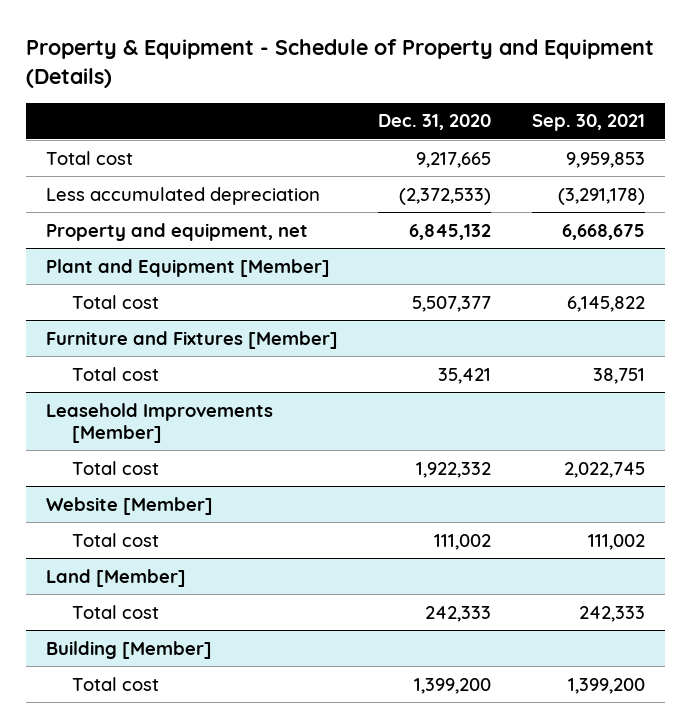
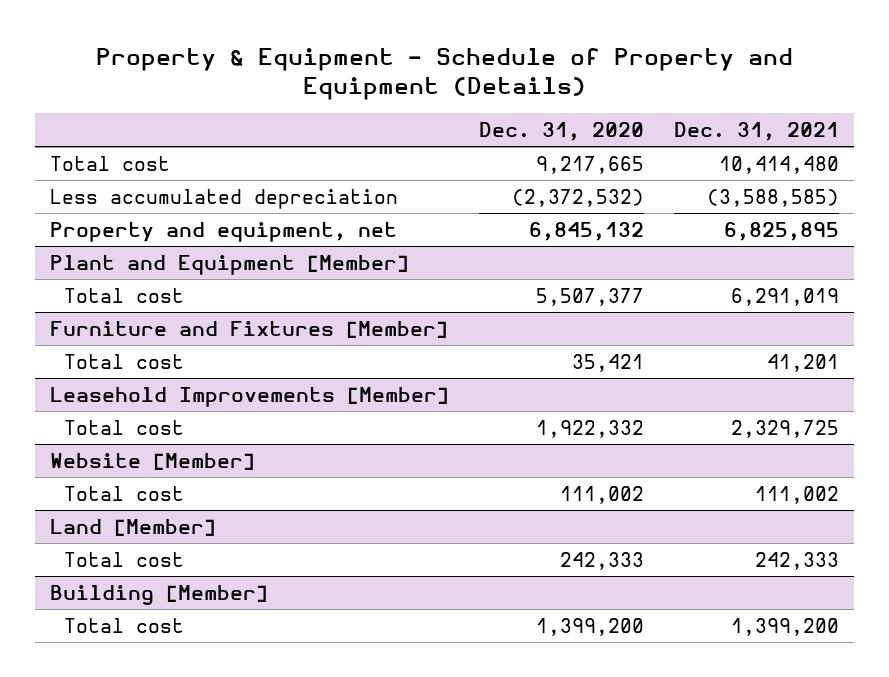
[531,114,645,132] Sep. 30, 2021 -> none
none -> [674,121,840,141] Dec. 31, 2021
[399,187,492,205] (2,372,533) -> [512,188,645,207] (2,372,532)

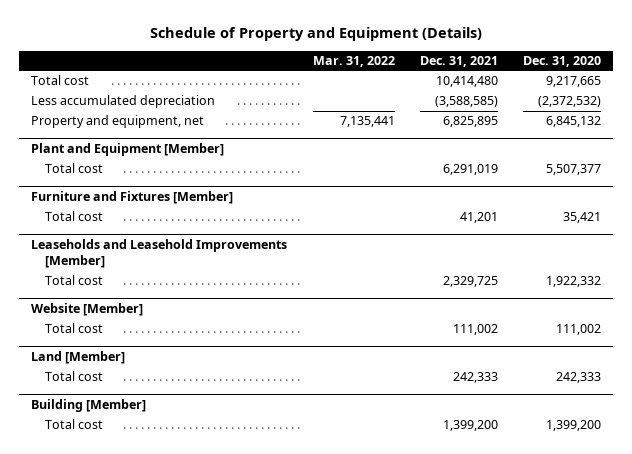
[95,47,793,101] Property & Equipment - Schedule of Property and Equipment (Details) -> [150,27,483,42] Schedule of Property and Equipment (Details)
none -> [312,56,395,68] Mar. 31, 2022
[50,386,450,407] Leasehold Improvements [Member] -> [31,239,288,269] Leaseholds and Leasehold Improvements [Member]

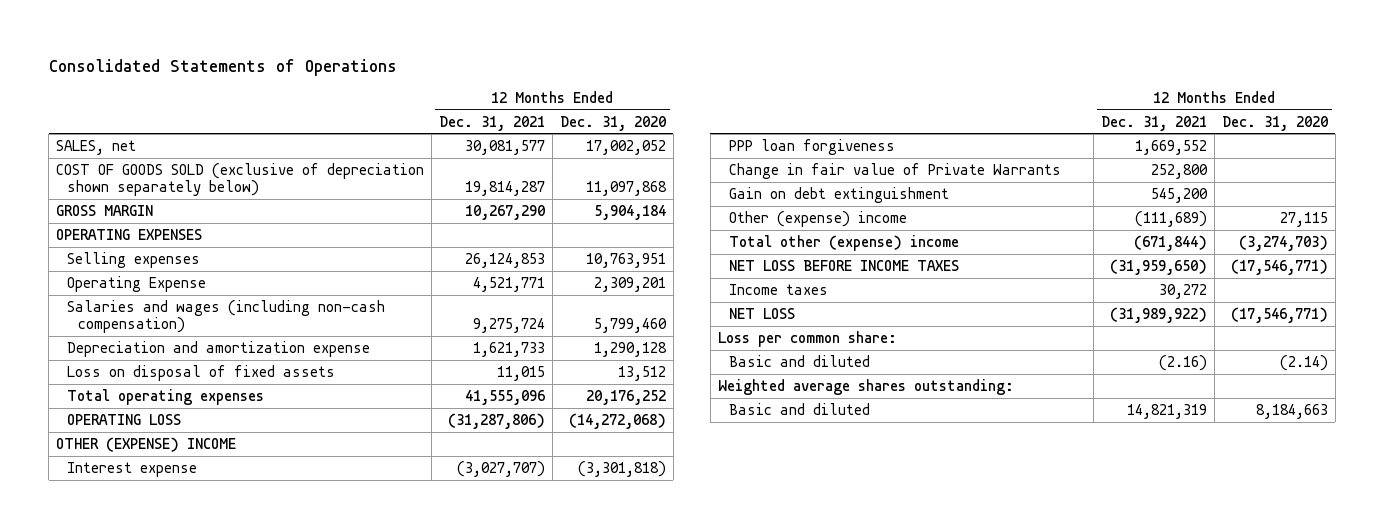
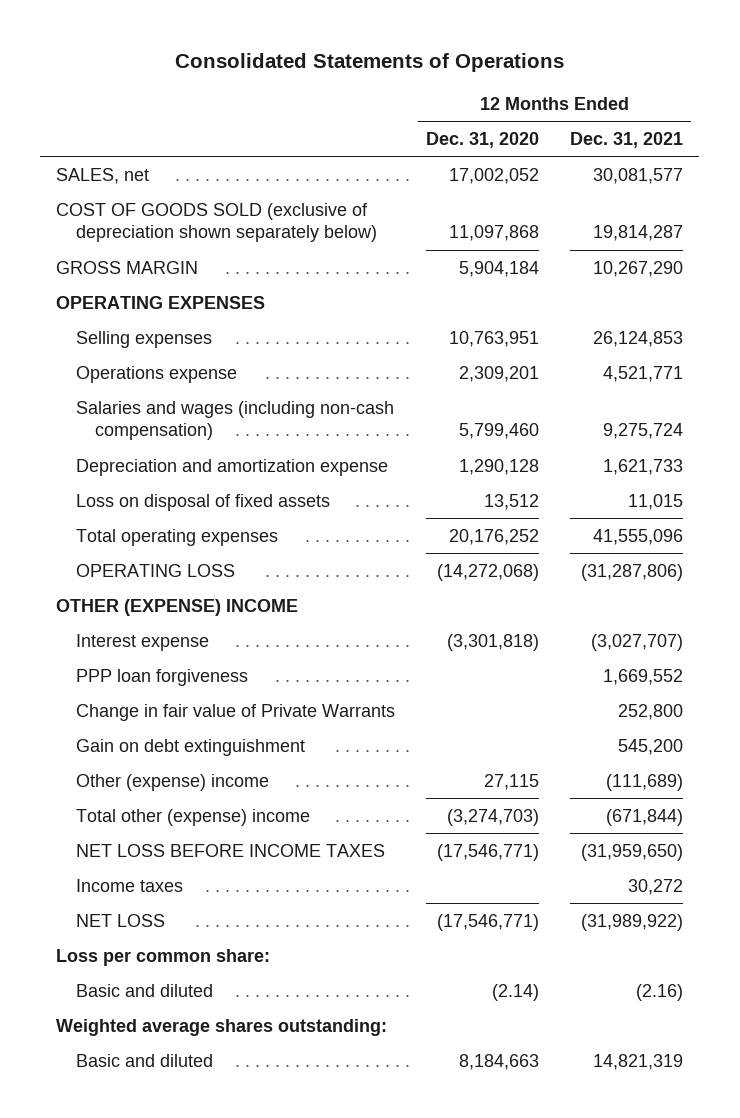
[67,275,207,292] Operating Expense -> [75,365,237,383] Operations expense

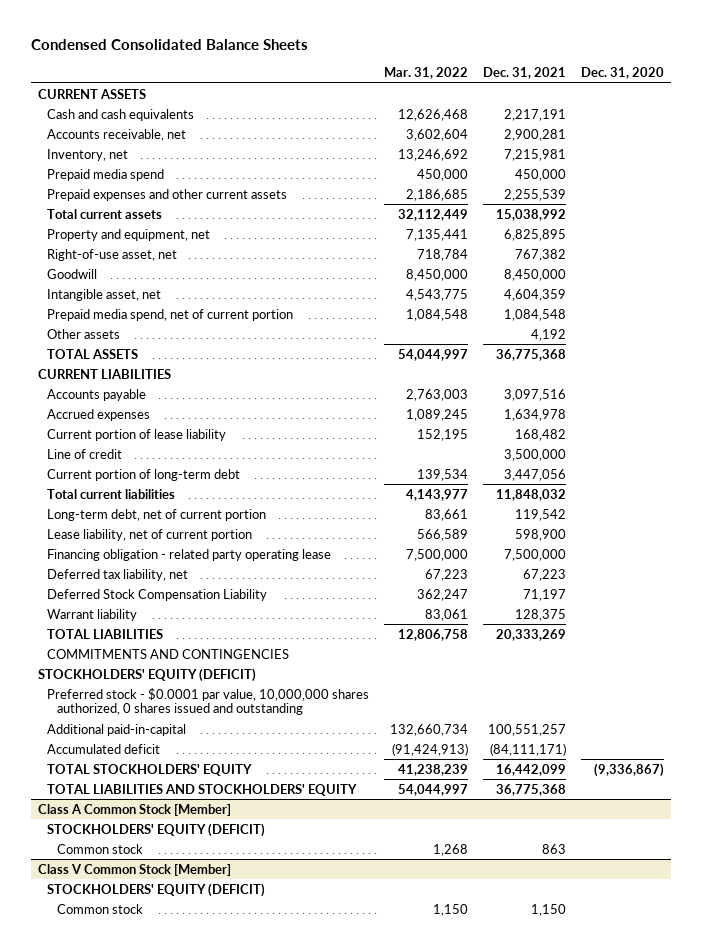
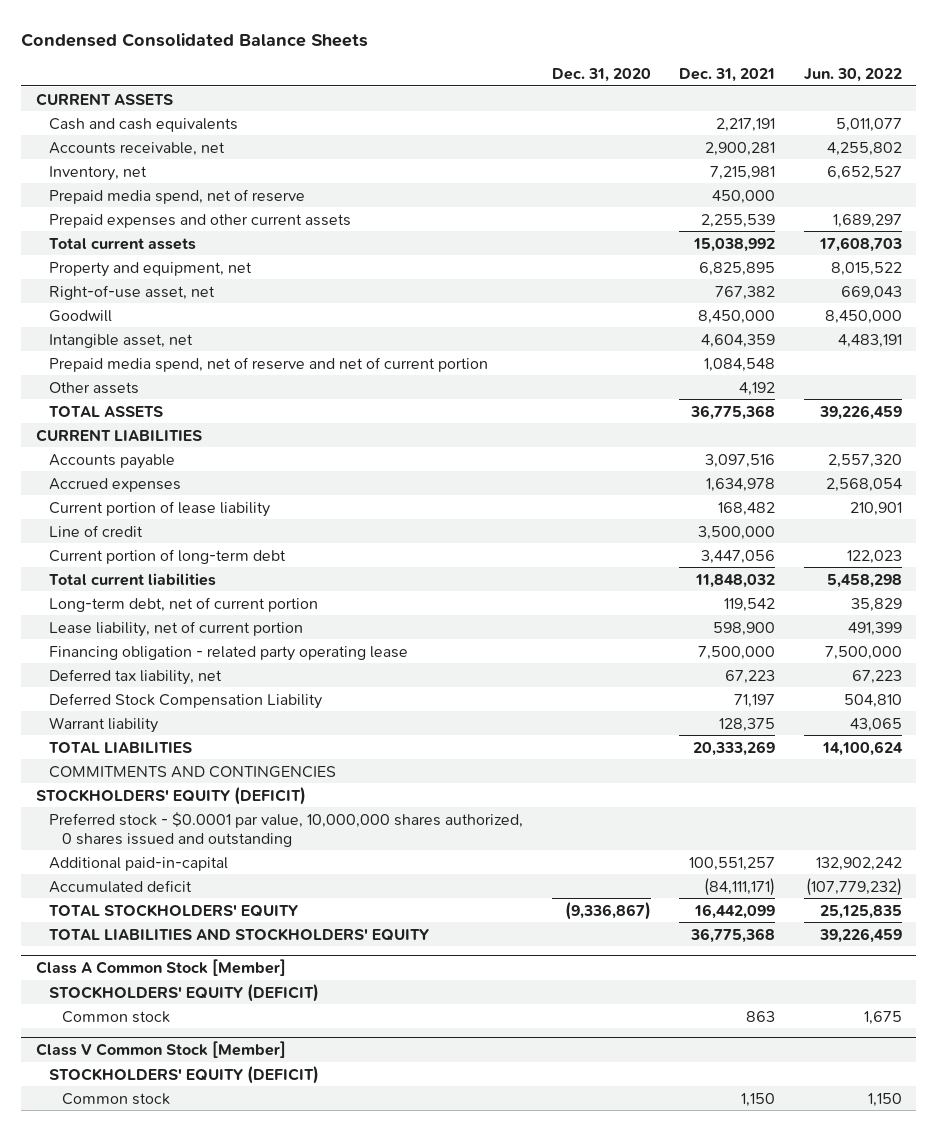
[384,67,469,80] Mar. 31, 2022 -> none
none -> [803,68,902,83] Jun. 30, 2022
[47,168,165,181] Prepaid media spend -> [48,188,305,204] Prepaid media spend, net of reserve
[47,308,294,321] Prepaid media spend, net of current portion -> [48,356,488,372] Prepaid media spend, net of reserve and net of current portion

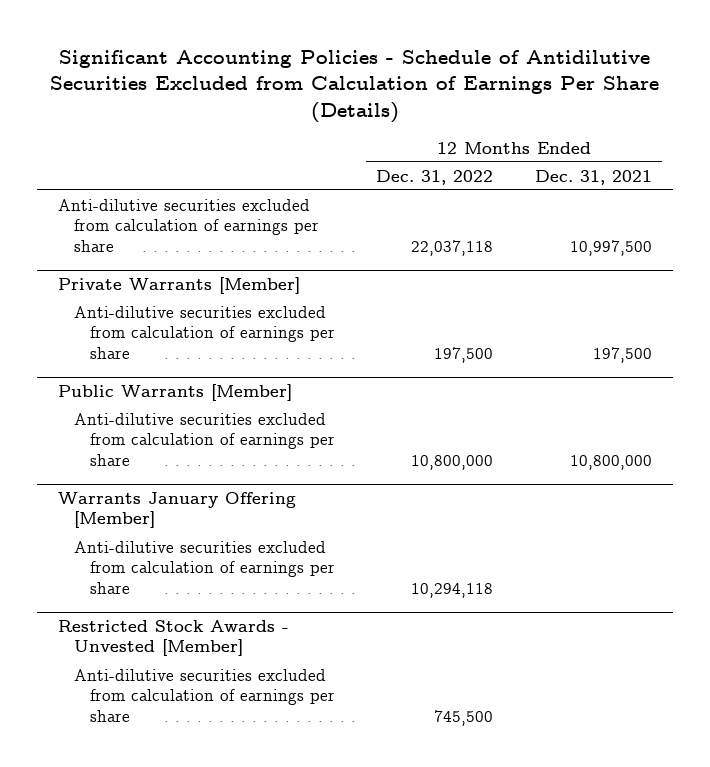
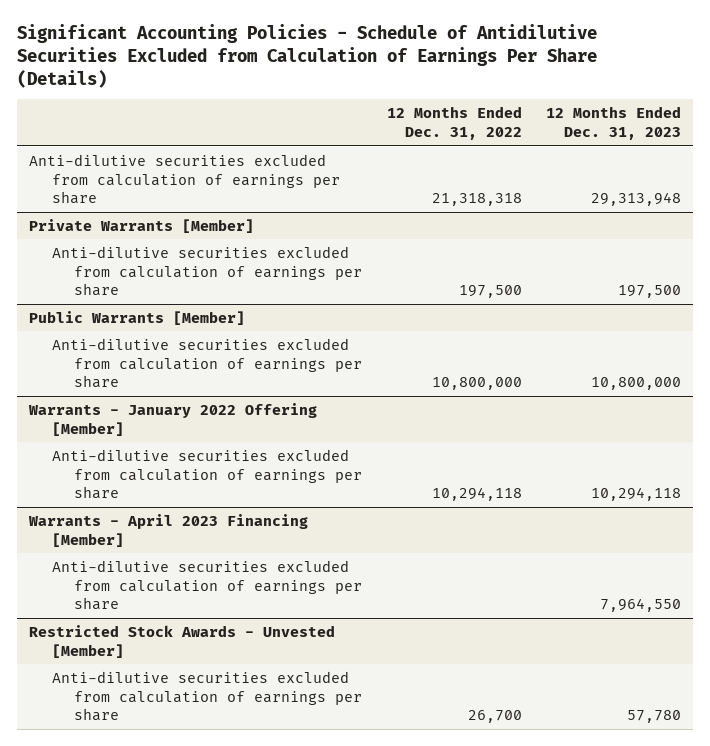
[534,169,652,185] Dec. 31, 2021 -> none
none -> [546,106,682,141] 12 Months Ended Dec. 31, 2023
[411,239,494,256] 22,037,118 -> [431,193,522,207] 21,318,318
[58,492,297,529] Warrants January Offering [Member] -> [27,402,317,436] Warrants - January 2022 Offering [Member]
none -> [27,513,308,547] Warrants - April 2023 Financing [Member]
none -> [51,559,363,611] Anti-dilutive securities excluded from calculation of earnings per share
[434,709,494,726] 745,500 -> [467,710,522,724] 26,700

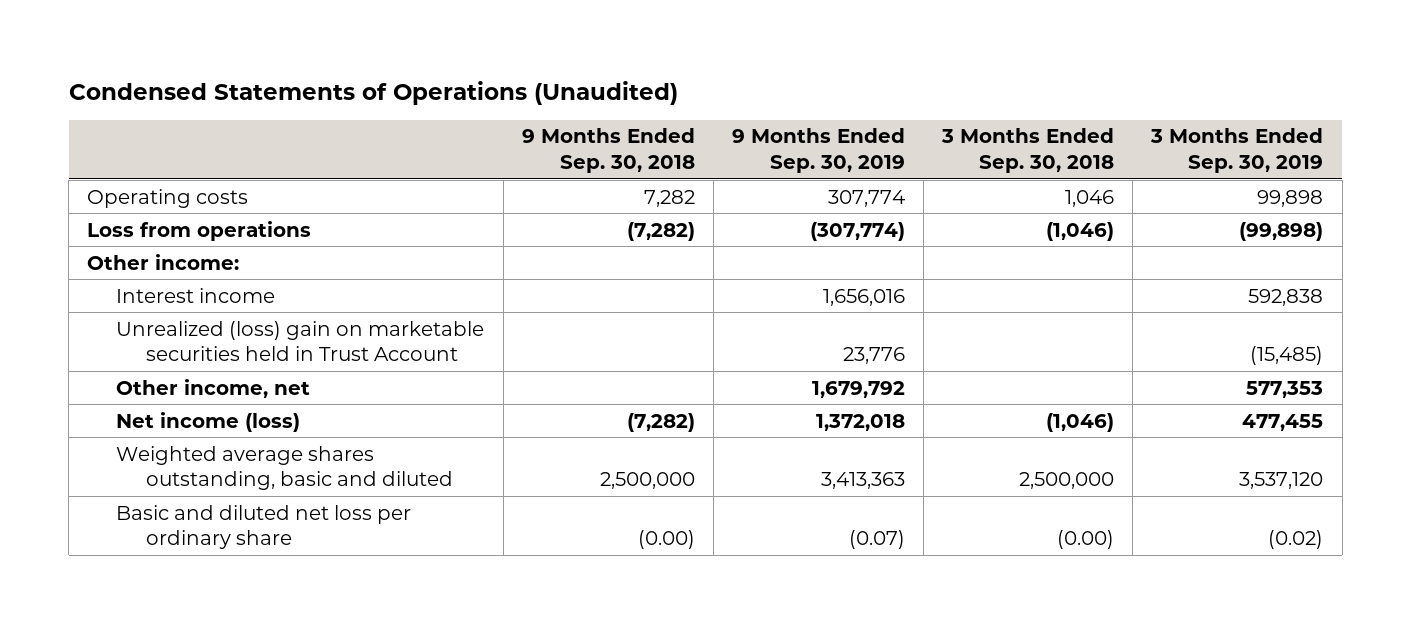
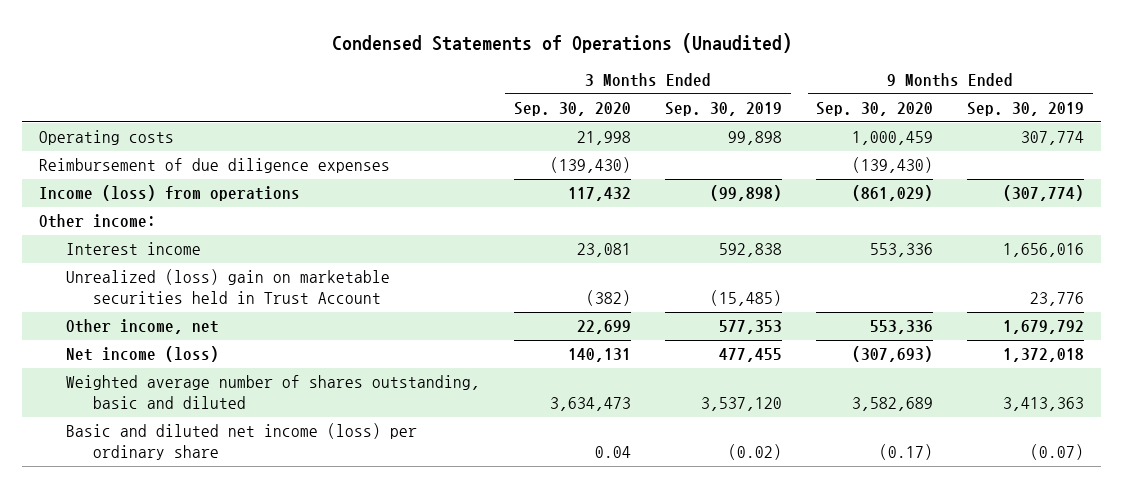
[521,128,695,174] 9 Months Ended Sep. 30, 2018 -> none
[941,128,1115,174] 3 Months Ended Sep. 30, 2018 -> none
none -> [513,102,631,117] Sep. 30, 2020
none -> [816,102,934,117] Sep. 30, 2020
none -> [39,158,391,174] Reimbursement of due diligence expenses
[87,220,312,241] Loss from operations -> [39,185,301,202] Income (loss) from operations
[116,445,453,491] Weighted average shares outstanding, basic and diluted -> [65,375,480,410] Weighted average number of shares outstanding, basic and diluted
[116,504,412,550] Basic and diluted net loss per ordinary share -> [65,423,417,461] Basic and diluted net income (loss) per ordinary share

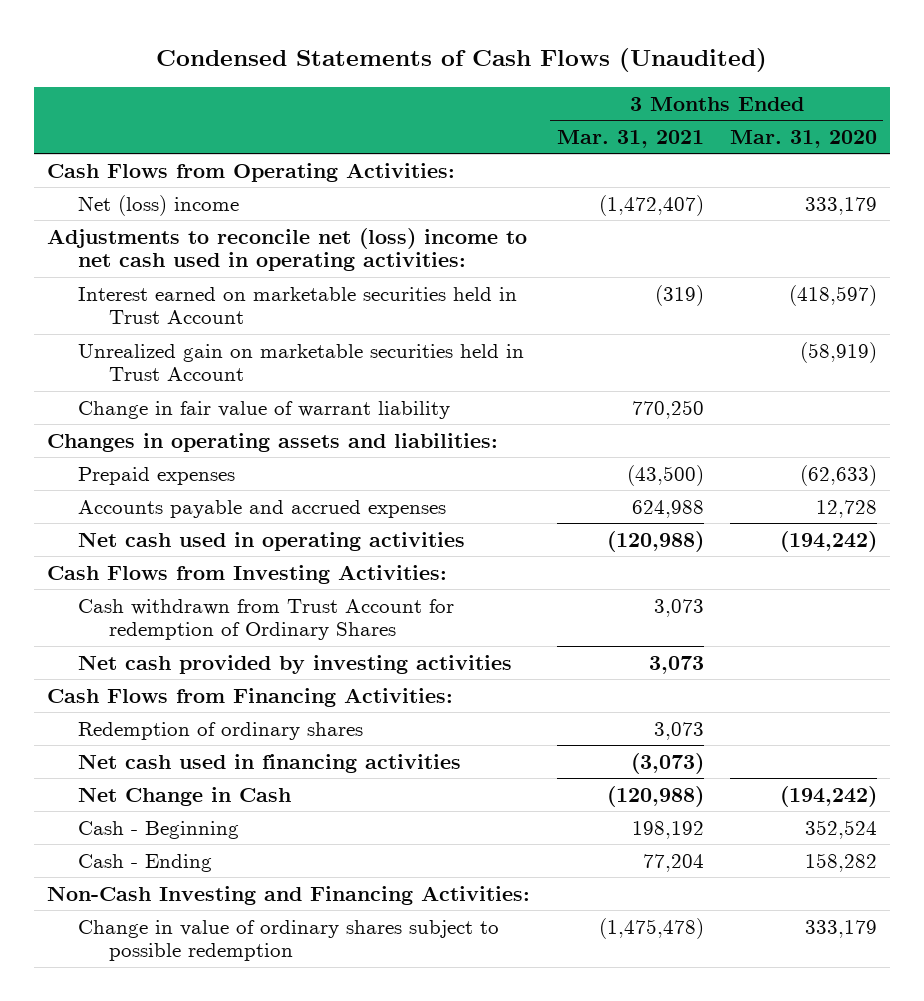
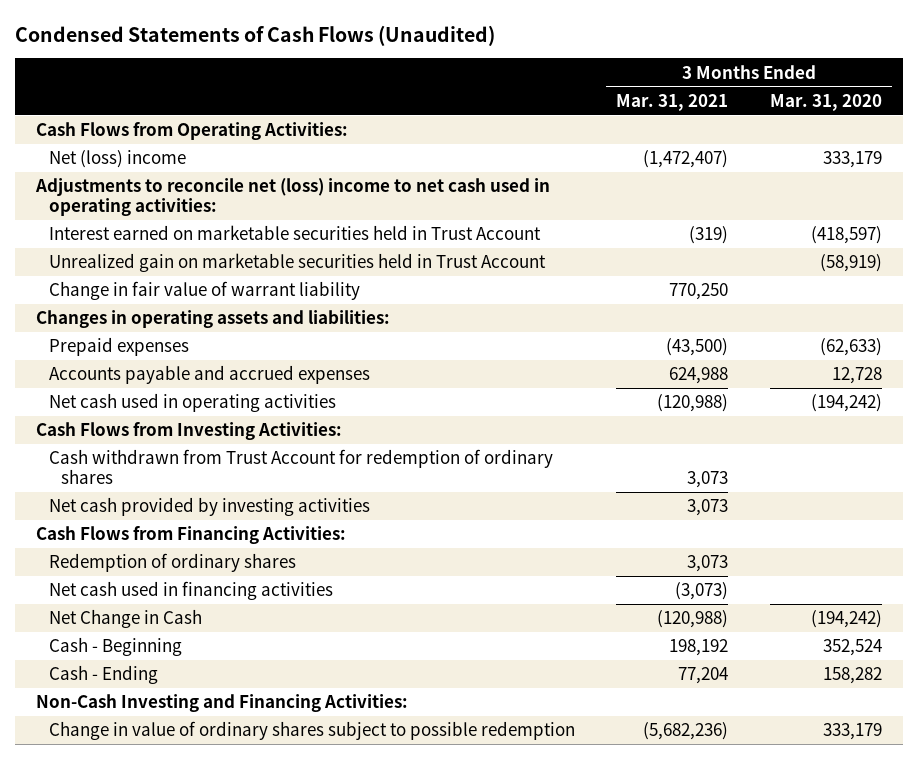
[78,598,455,641] Cash withdrawn from Trust Account for redemption of Ordinary Shares -> [48,449,553,484] Cash withdrawn from Trust Account for redemption of ordinary shares
[598,917,704,939] (1,475,478) -> [643,722,729,741] (5,682,236)

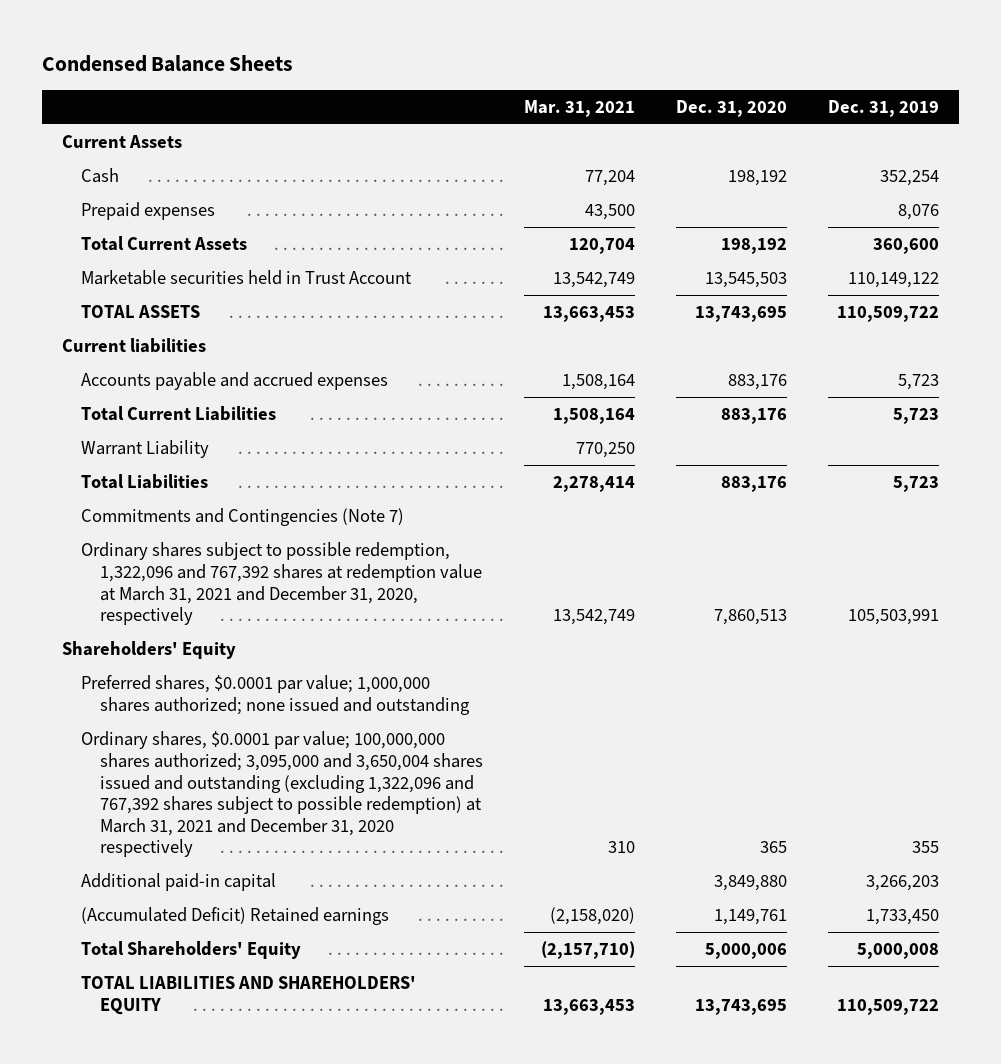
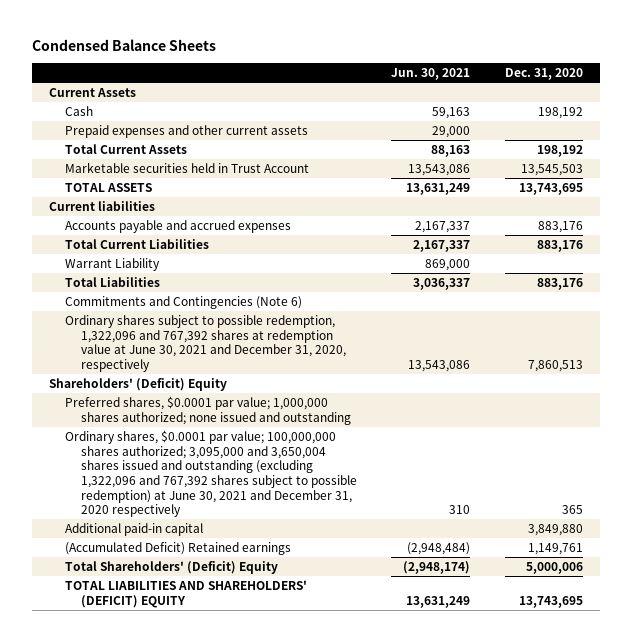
[524,100,636,118] Mar. 31, 2021 -> none
[827,100,939,118] Dec. 31, 2019 -> none
none -> [391,68,471,81] Jun. 30, 2021
[81,202,216,221] Prepaid expenses -> [65,125,309,139] Prepaid expenses and other current assets
[81,508,405,527] Commitments and Contingencies (Note 7) -> [65,296,303,310] Commitments and Contingencies (Note 6)
[81,542,483,626] Ordinary shares subject to possible redemption, 1,322,096 and 767,392 shares at redemption value at March 31, 2021 and December 31, 2020, respectively -> [65,315,346,372] Ordinary shares subject to possible redemption, 1,322,096 and 767,392 shares at redemption value at June 30, 2021 and December 31, 2020, respectively
[62,641,237,660] Shareholders' Equity -> [49,378,228,392] Shareholders' (Deficit) Equity
[81,731,484,858] Ordinary shares, $0.0001 par value; 100,000,000 shares authorized; 3,095,000 and 3,650,004 shares issued and outstanding (excluding 1,322,096 and 767,392 shares subject to possible redemption) at March 31, 2021 and December 31, 2020 respectively -> [65,430,357,518] Ordinary shares, $0.0001 par value; 100,000,000 shares authorized; 3,095,000 and 3,650,004 shares issued and outstanding (excluding 1,322,096 and 767,392 shares subject to possible redemption) at June 30, 2021 and December 31, 2020 respectively
[81,941,302,960] Total Shareholders' Equity -> [65,561,279,575] Total Shareholders' (Deficit) Equity
[81,976,417,1015] TOTAL LIABILITIES AND SHAREHOLDERS' EQUITY -> [65,580,308,608] TOTAL LIABILITIES AND SHAREHOLDERS' (DEFICIT) EQUITY

